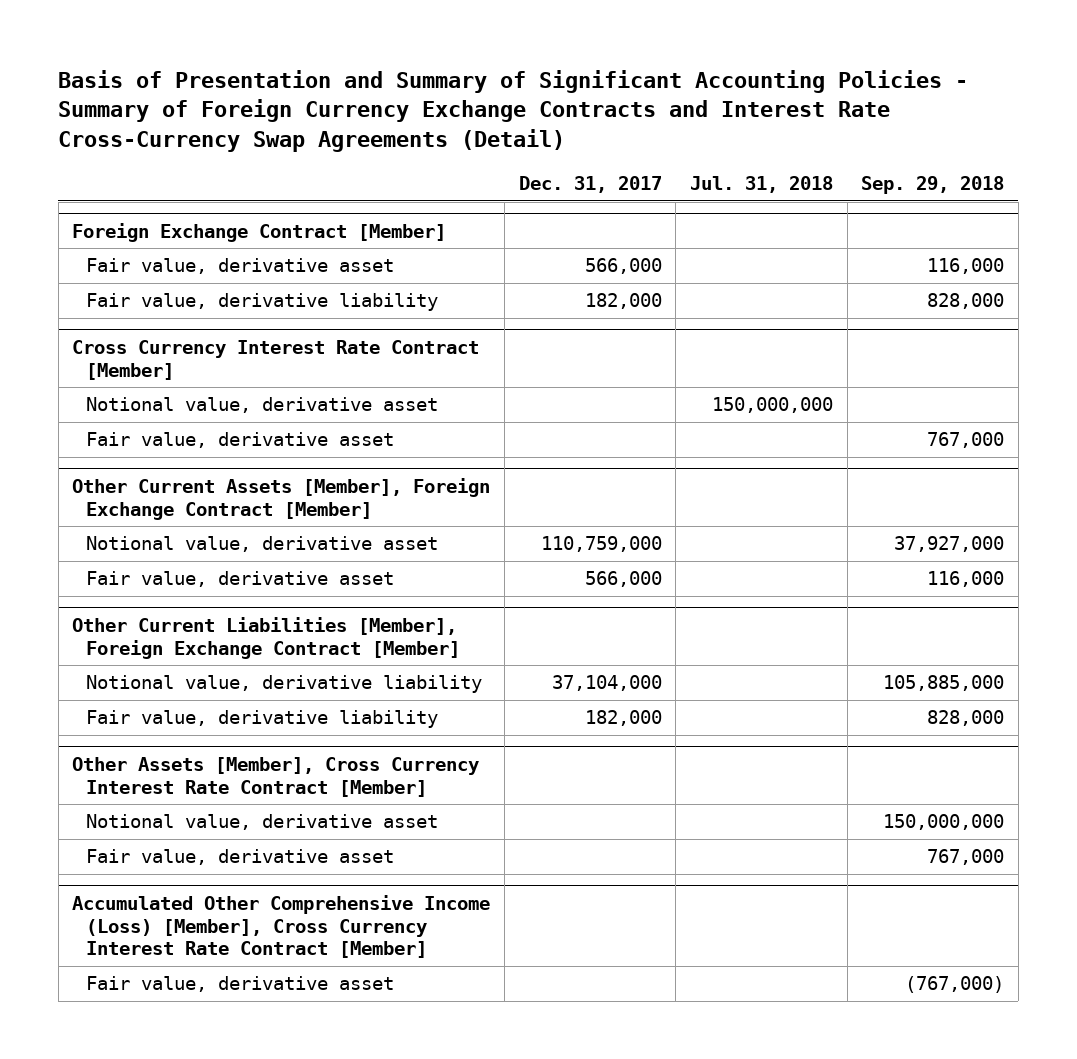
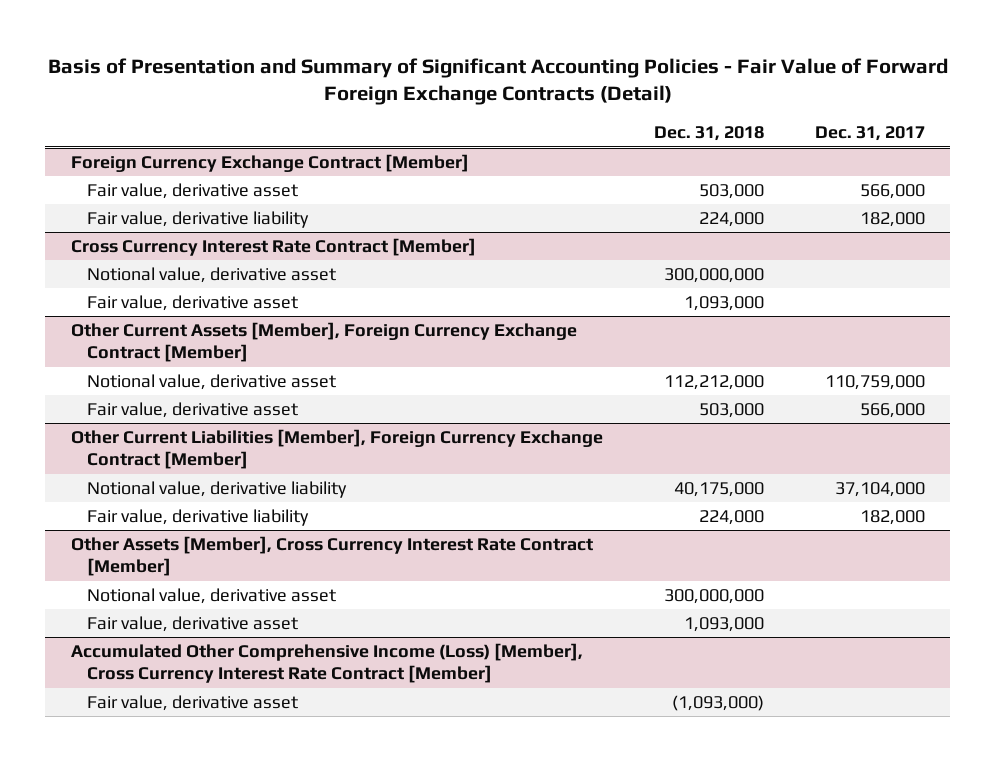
[58,69,969,153] Basis of Presentation and Summary of Significant Accounting Policies - Summary of Foreign Currency Exchange Contracts and Interest Rate Cross-Currency Swap Agreements (Detail) -> [47,57,948,106] Basis of Presentation and Summary of Significant Accounting Policies - Fair Value of Forward Foreign Exchange Contracts (Detail)
[689,176,833,194] Jul. 31, 2018 -> none
[861,176,1005,195] Sep. 29, 2018 -> none
none -> [653,126,764,142] Dec. 31, 2018
[72,222,447,242] Foreign Exchange Contract [Member] -> [70,153,469,172] Foreign Currency Exchange Contract [Member]
[72,477,491,520] Other Current Assets [Member], Foreign Exchange Contract [Member] -> [70,321,577,363] Other Current Assets [Member], Foreign Currency Exchange Contract [Member]
[72,616,461,659] Other Current Liabilities [Member], Foreign Exchange Contract [Member] -> [70,428,603,470] Other Current Liabilities [Member], Foreign Currency Exchange Contract [Member]

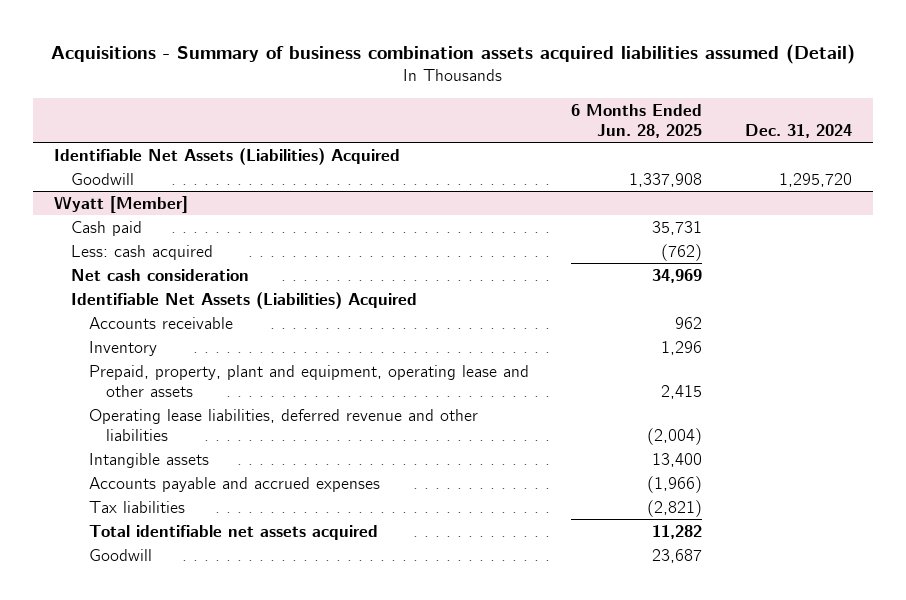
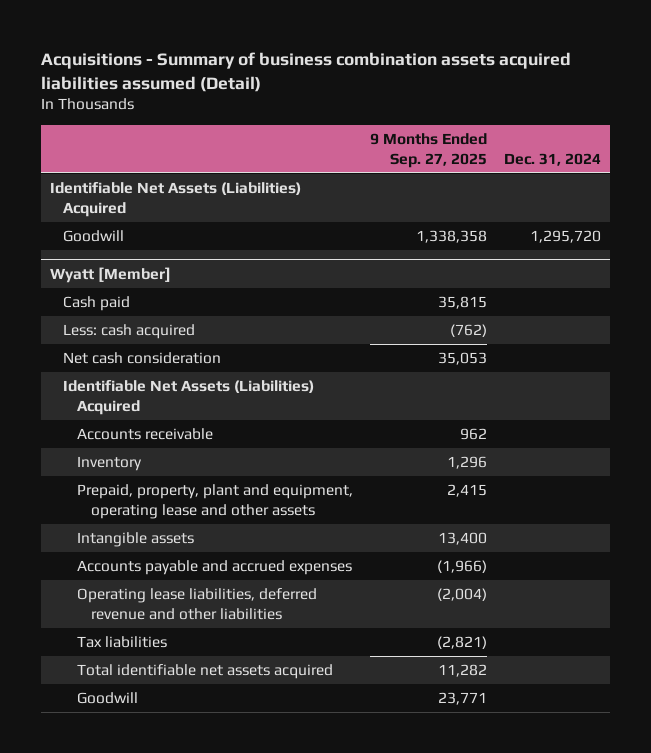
[571,104,703,138] 6 Months Ended Jun. 28, 2025 -> none
none -> [370,132,488,168] 9 Months Ended Sep. 27, 2025
[88,408,478,441] Operating lease liabilities, deferred revenue and other liabilities -> [77,588,318,620] Operating lease liabilities, deferred revenue and other liabilities

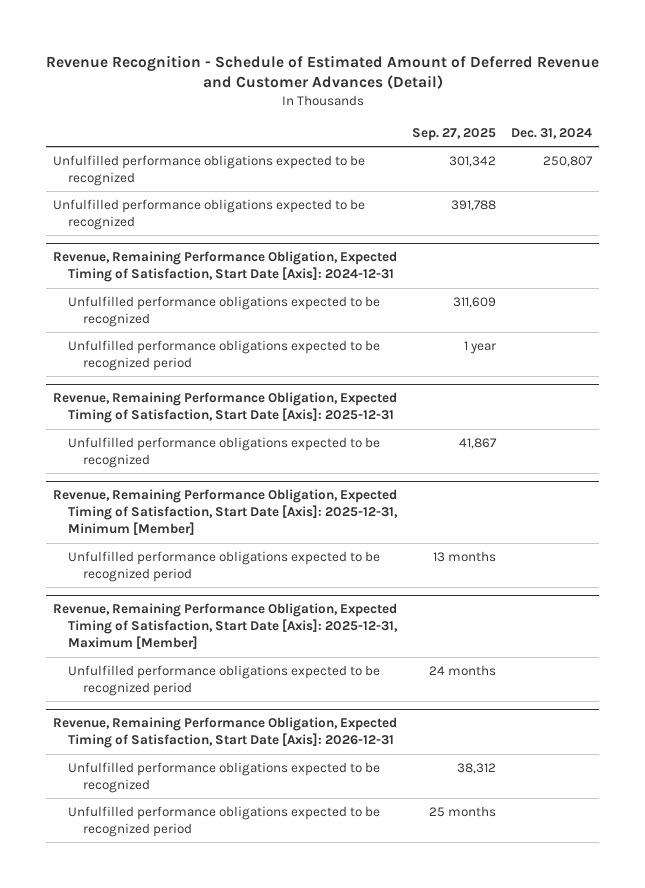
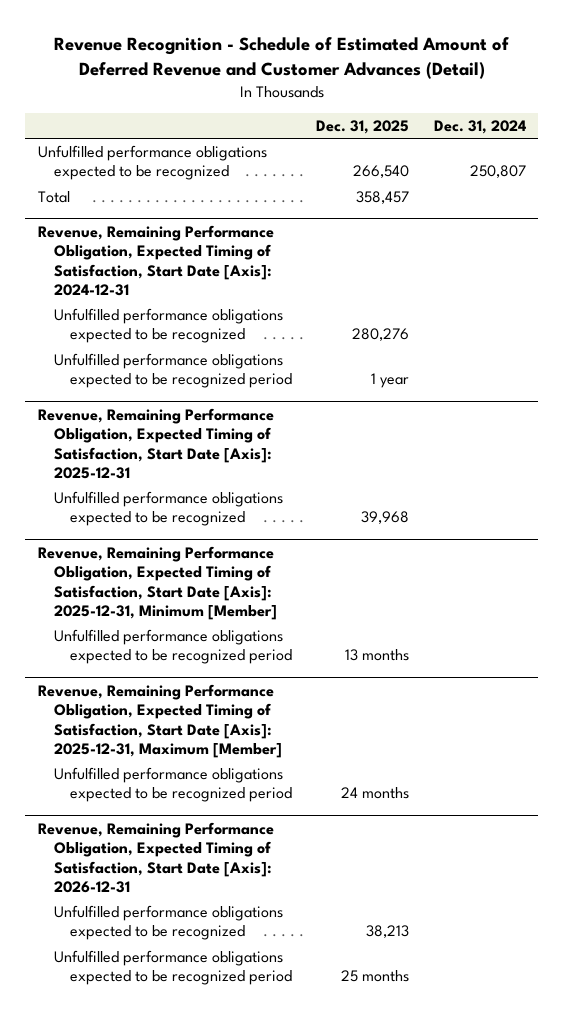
[412,127,497,141] Sep. 27, 2025 -> none
none -> [316,119,410,134] Dec. 31, 2025
[53,198,366,230] Unfulfilled performance obligations expected to be recognized -> [37,190,70,203] Total

